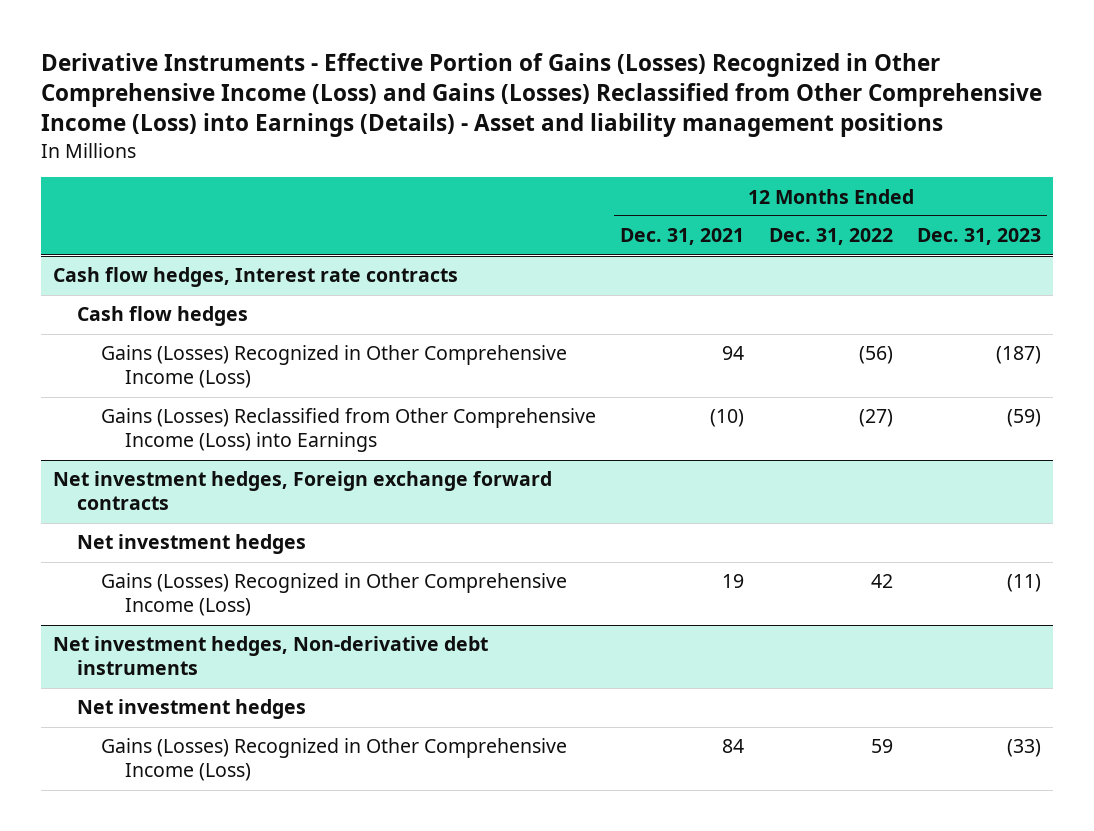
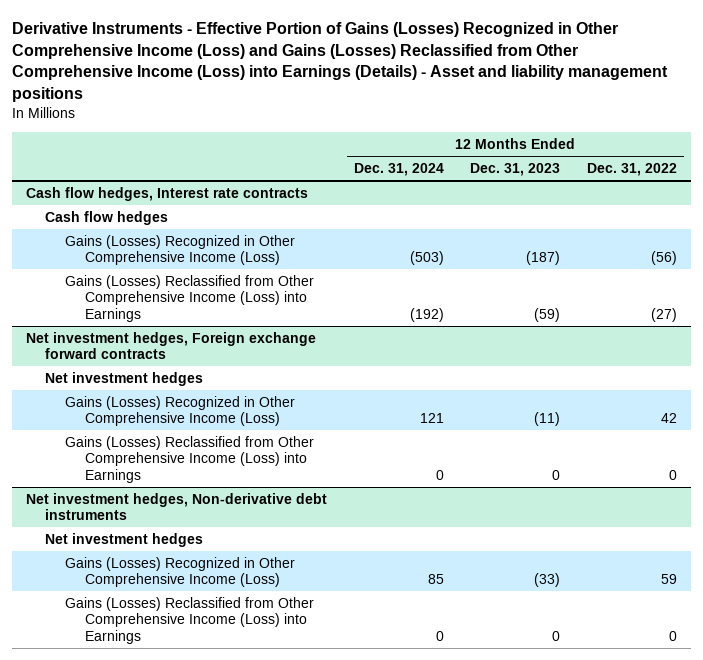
[620,228,745,246] Dec. 31, 2021 -> none
none -> [353,163,444,177] Dec. 31, 2024
none -> [64,435,314,483] Gains (Losses) Reclassified from Other Comprehensive Income (Loss) into Earnings
none -> [64,596,314,644] Gains (Losses) Reclassified from Other Comprehensive Income (Loss) into Earnings

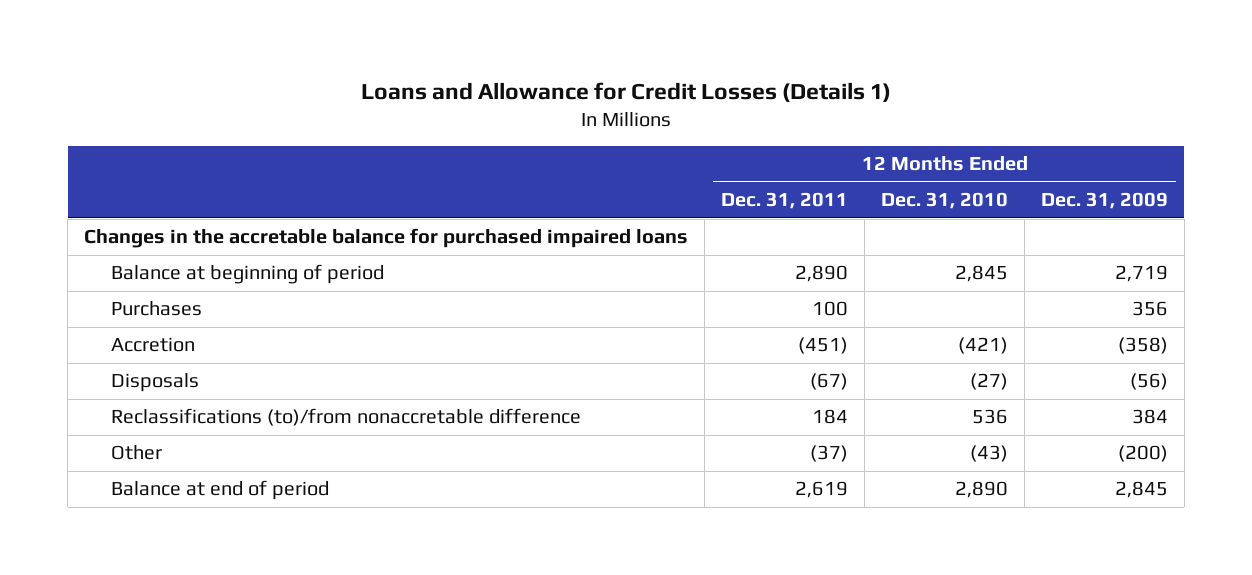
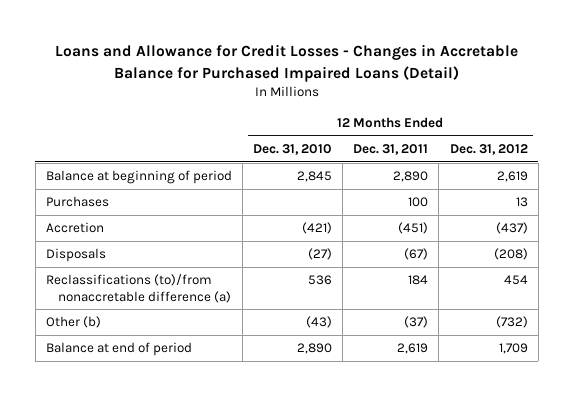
[361,82,892,103] Loans and Allowance for Credit Losses (Details 1) -> [54,44,518,82] Loans and Allowance for Credit Losses - Changes in Accretable Balance for Purchased Impaired Loans (Detail)
[1040,192,1168,210] Dec. 31, 2009 -> none
none -> [449,143,528,155] Dec. 31, 2012
[84,228,689,249] Changes in the accretable balance for purchased impaired loans -> none
[111,408,582,427] Reclassifications (to)/from nonaccretable difference -> [45,274,232,303] Reclassifications (to)/from nonaccretable difference (a)
[111,445,163,461] Other -> [45,316,101,329] Other (b)

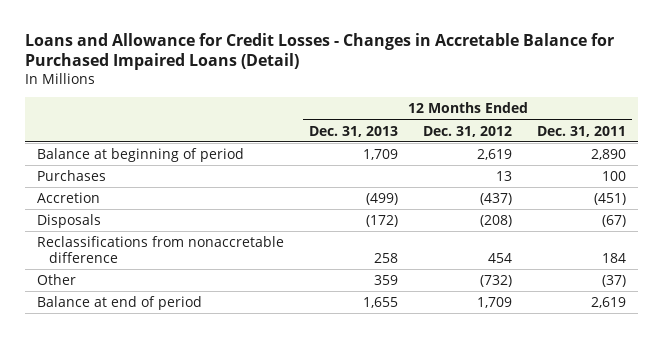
[253,143,333,155] Dec. 31, 2010 -> none
none -> [309,125,399,137] Dec. 31, 2013
[45,274,232,303] Reclassifications (to)/from nonaccretable difference (a) -> [37,235,285,263] Reclassifications from nonaccretable difference
[45,316,101,329] Other (b) -> [37,273,77,285] Other

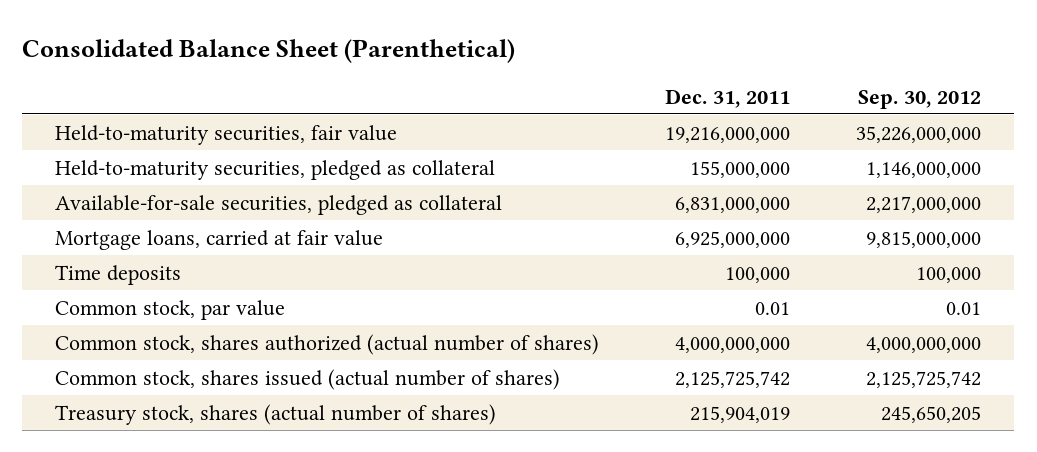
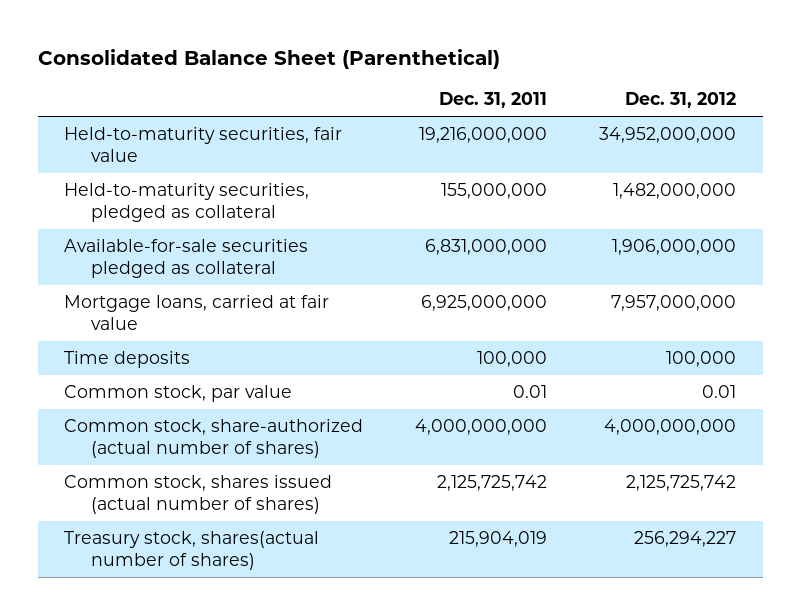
[858,89,982,109] Sep. 30, 2012 -> none
none -> [625,92,737,109] Dec. 31, 2012
[55,194,503,215] Available-for-sale securities, pledged as collateral -> [63,239,308,279] Available-for-sale securities pledged as collateral
[55,333,600,355] Common stock, shares authorized (actual number of shares) -> [63,419,363,459] Common stock, share-authorized (actual number of shares)
[55,403,497,425] Treasury stock, shares (actual number of shares) -> [63,531,319,571] Treasury stock, shares(actual number of shares)

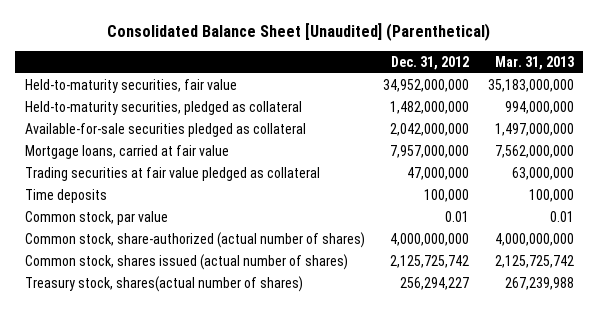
[37,48,500,69] Consolidated Balance Sheet (Parenthetical) -> [107,23,491,42] Consolidated Balance Sheet [Unaudited] (Parenthetical)
[439,92,548,109] Dec. 31, 2011 -> none
none -> [495,55,575,70] Mar. 31, 2013
[612,239,737,256] 1,906,000,000 -> [390,122,470,136] 2,042,000,000
none -> [24,166,320,181] Trading securities at fair value pledged as collateral

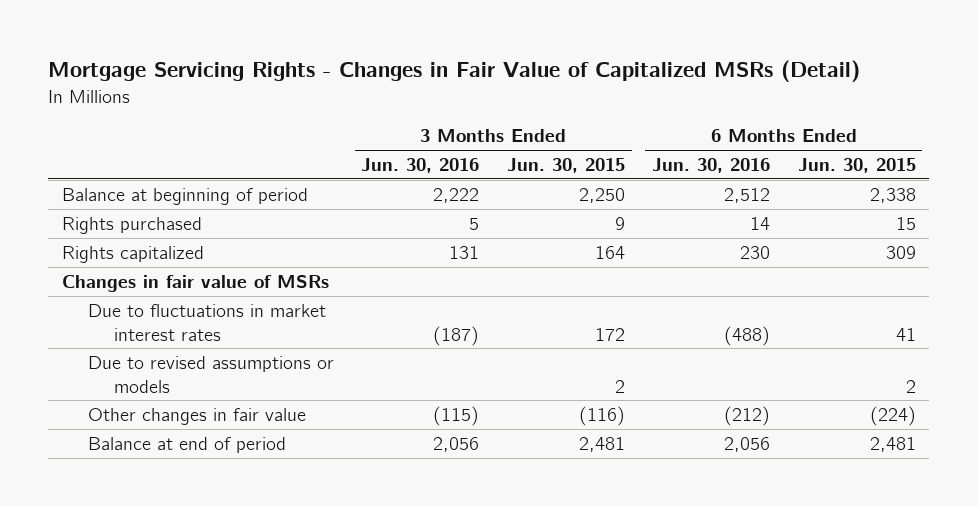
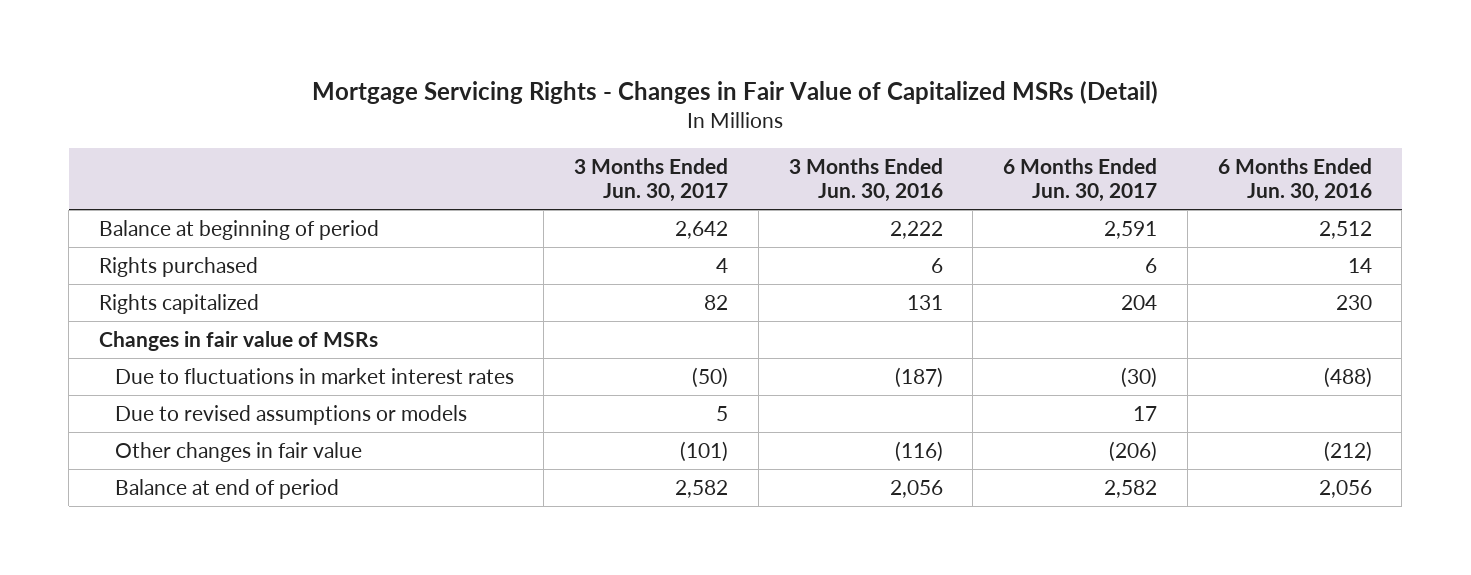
[506,158,625,174] Jun. 30, 2015 -> none
[797,158,916,174] Jun. 30, 2015 -> none
none -> [574,158,729,203] 3 Months Ended Jun. 30, 2017
none -> [1003,158,1158,203] 6 Months Ended Jun. 30, 2017
[469,217,480,230] 5 -> [930,257,943,273] 6
[433,405,480,426] (115) -> [894,440,943,462] (116)

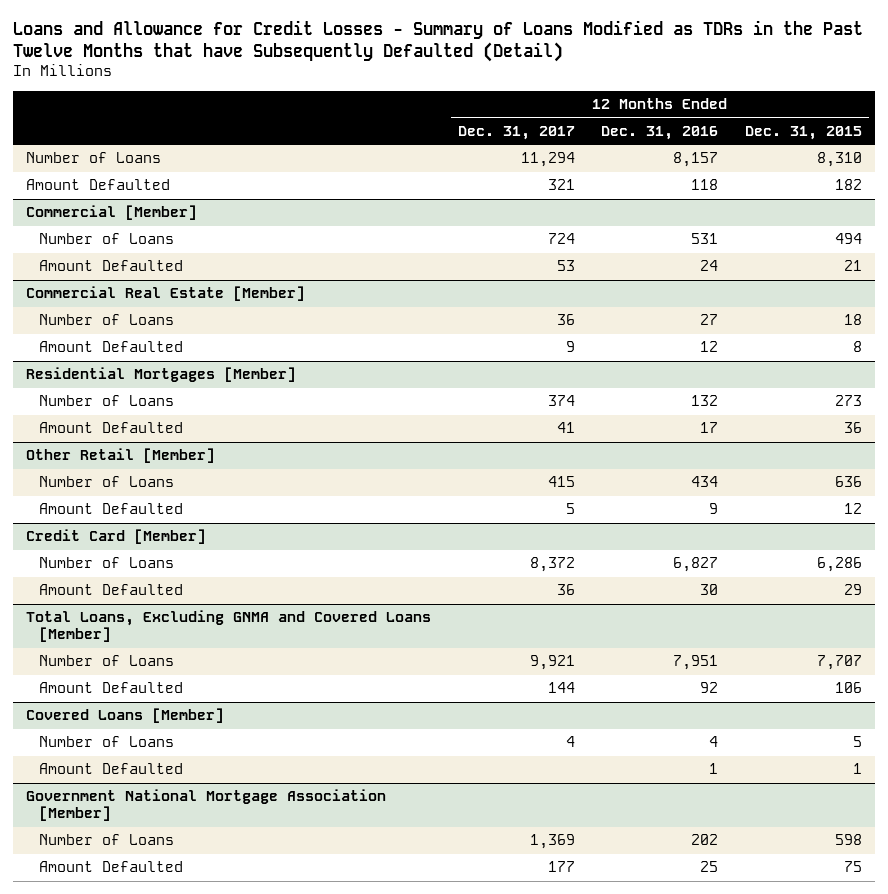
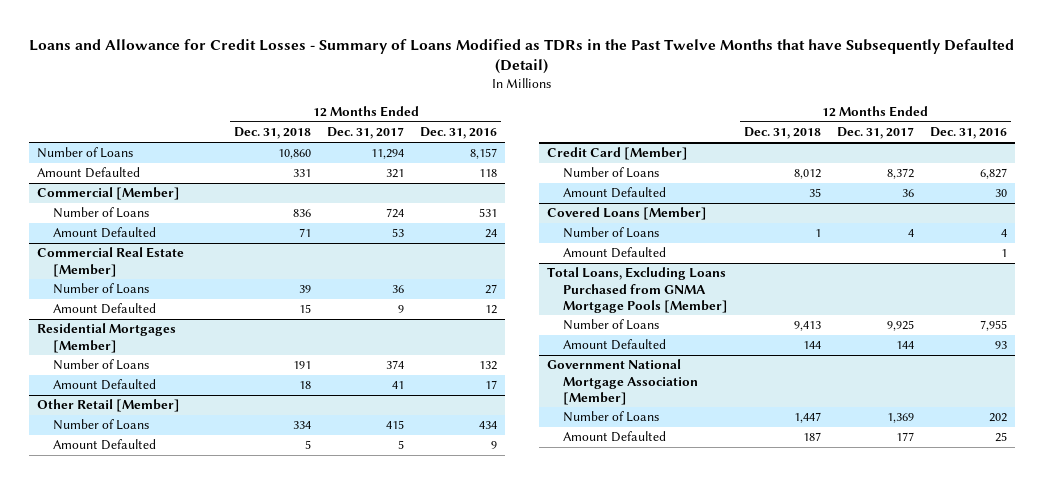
[745,125,863,140] Dec. 31, 2015 -> none
none -> [234,127,312,140] Dec. 31, 2018
[25,610,431,643] Total Loans, Excluding GNMA and Covered Loans [Member] -> none
[38,655,174,667] Number of Loans -> none
[38,682,183,694] Amount Defaulted -> none
none -> [546,267,728,313] Total Loans, Excluding Loans Purchased from GNMA Mortgage Pools [Member]
none -> [562,319,659,331] Number of Loans
none -> [562,339,666,351] Amount Defaulted

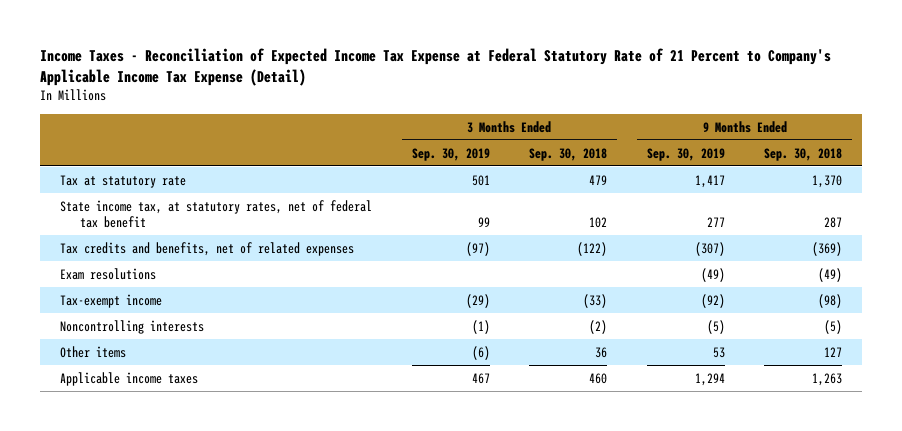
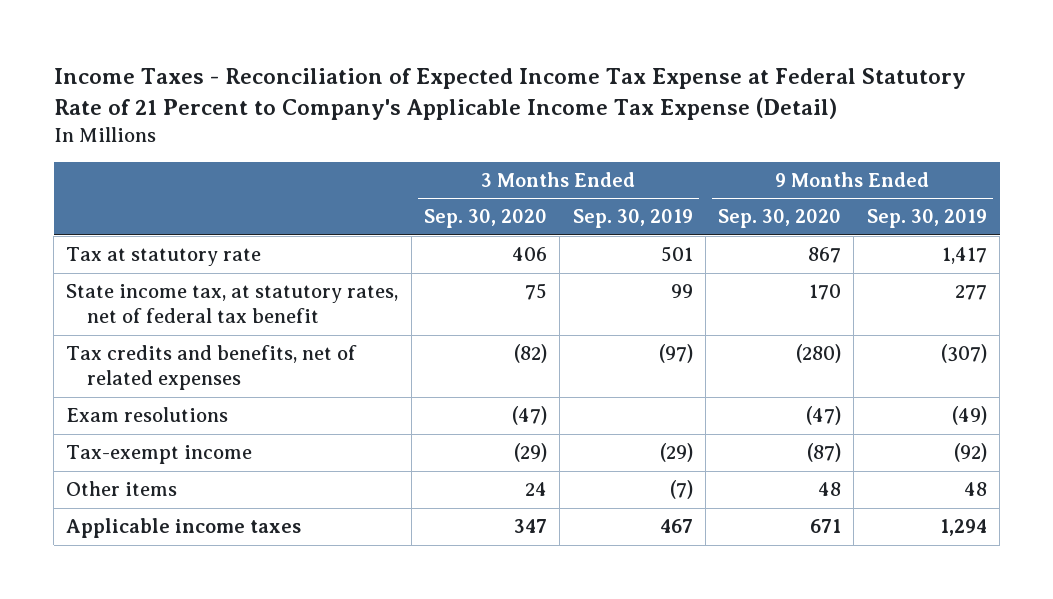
[529,147,608,161] Sep. 30, 2018 -> none
[764,147,843,161] Sep. 30, 2018 -> none
none -> [424,209,548,229] Sep. 30, 2020
none -> [718,209,842,229] Sep. 30, 2020
[60,319,205,334] Noncontrolling interests -> none
[471,345,490,360] (6) -> [669,480,693,500] (7)
[712,346,725,358] 53 -> [963,482,987,497] 48

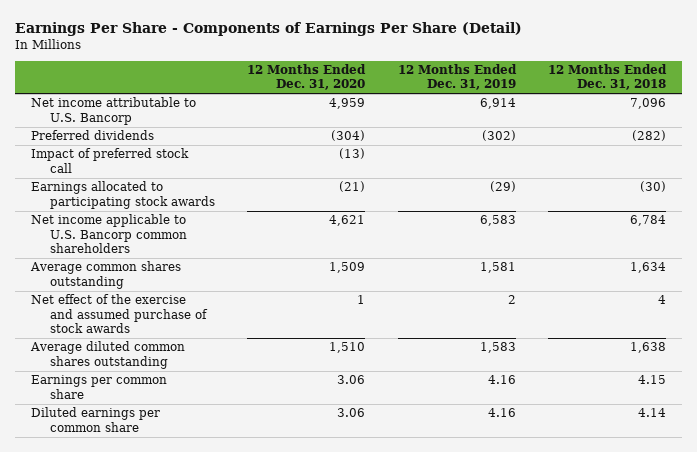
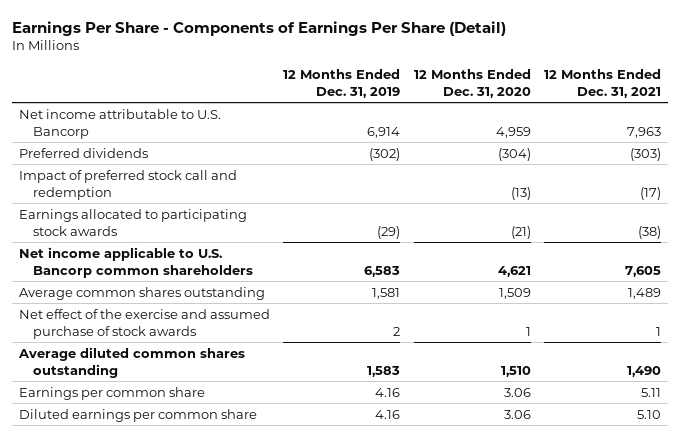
[547,63,667,91] 12 Months Ended Dec. 31, 2018 -> none
none -> [544,68,662,99] 12 Months Ended Dec. 31, 2021
[31,148,190,173] Impact of preferred stock call -> [18,169,237,200] Impact of preferred stock call and redemption

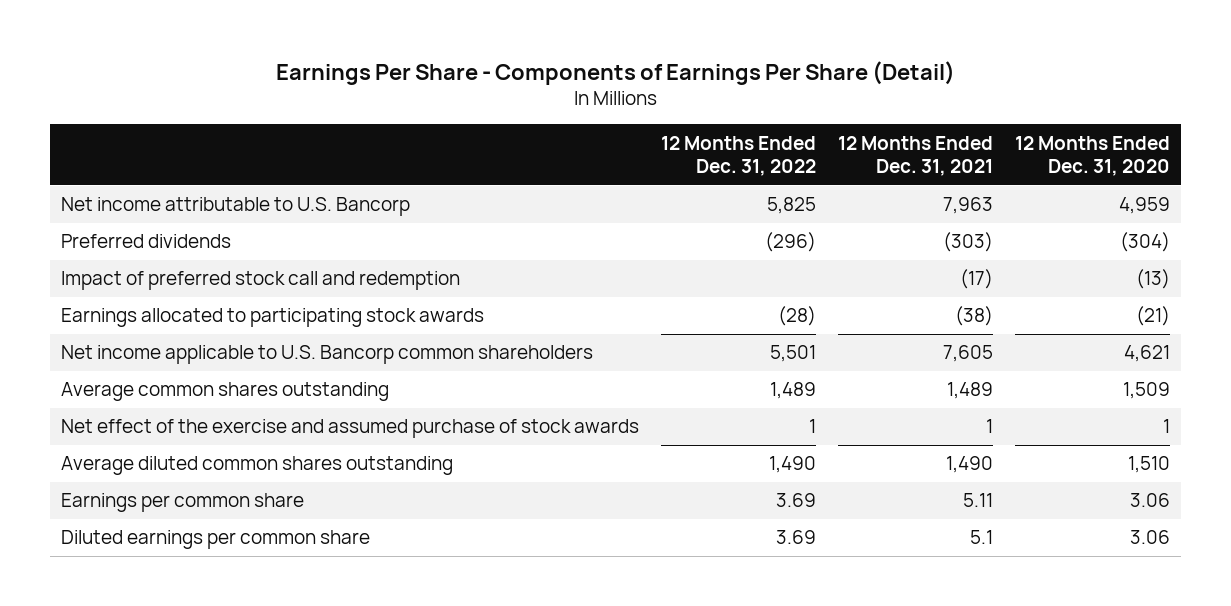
[283,68,401,99] 12 Months Ended Dec. 31, 2019 -> none
none -> [661,135,817,177] 12 Months Ended Dec. 31, 2022
[637,409,662,419] 5.10 -> [969,530,993,545] 5.1

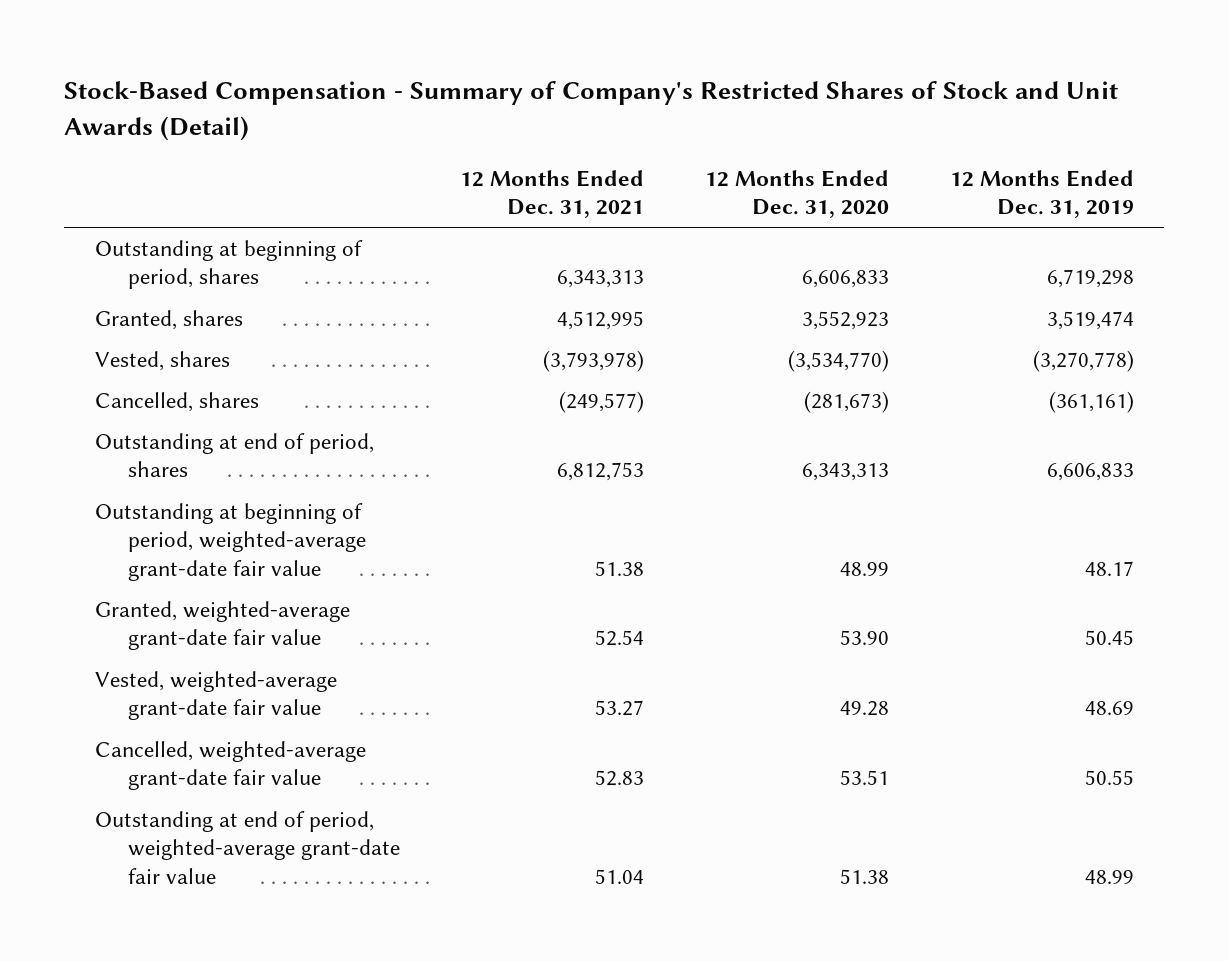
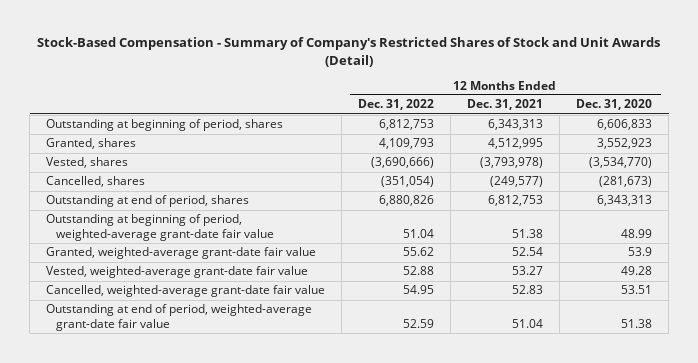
[950,169,1135,218] 12 Months Ended Dec. 31, 2019 -> none
none -> [358,99,435,111] Dec. 31, 2022
[840,630,890,646] 53.90 -> [628,247,653,257] 53.9

